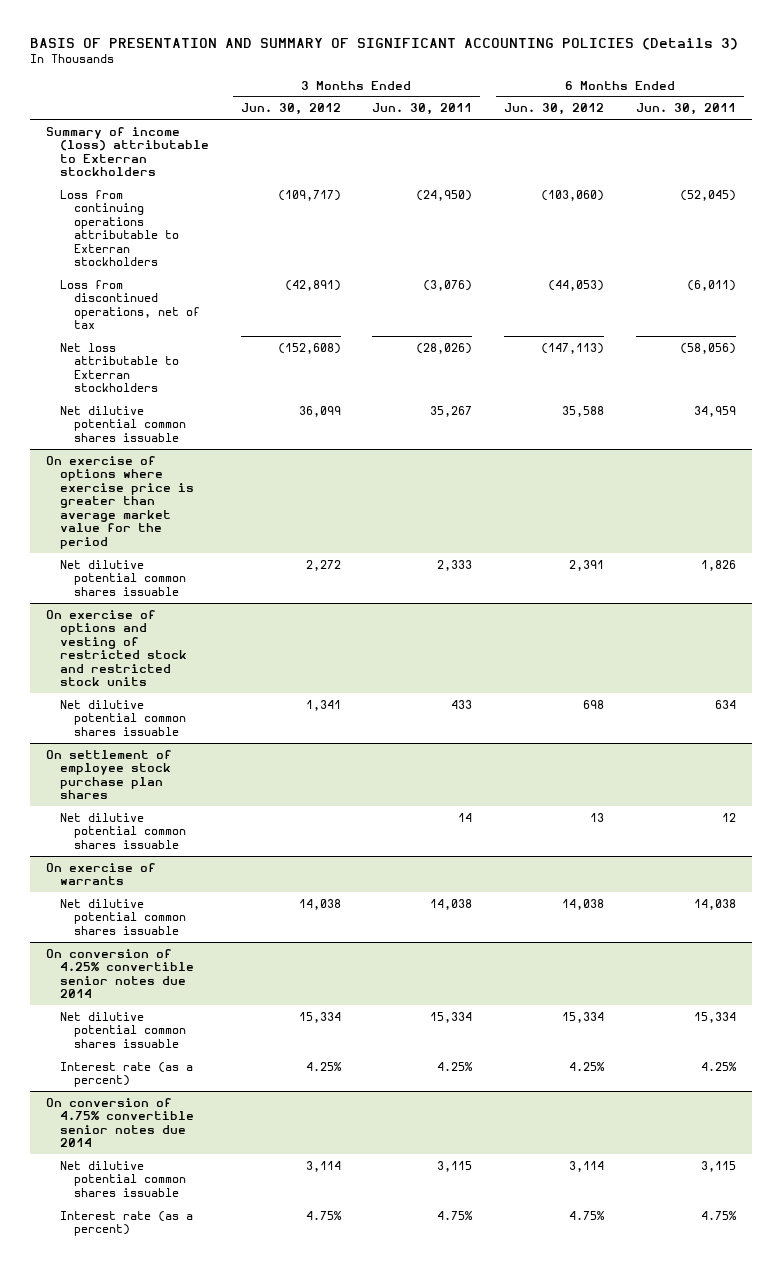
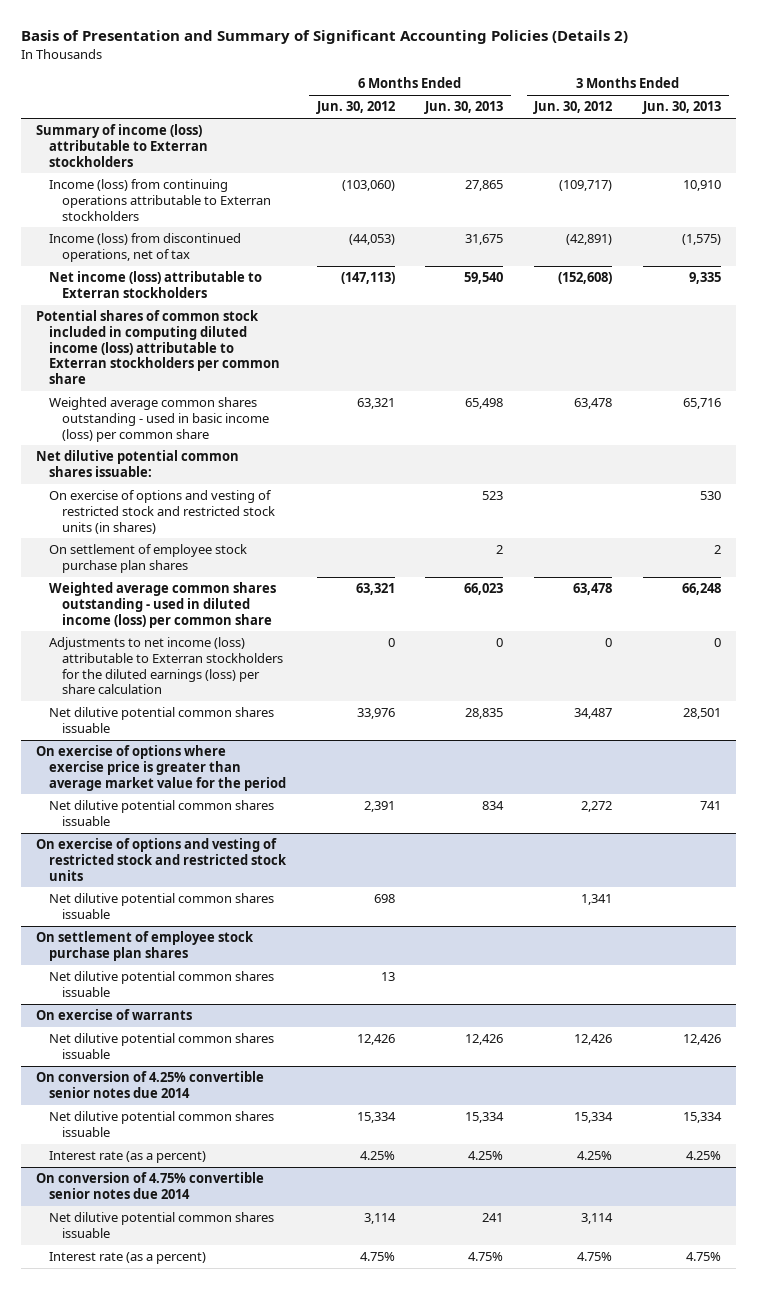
[30,37,739,50] BASIS OF PRESENTATION AND SUMMARY OF SIGNIFICANT ACCOUNTING POLICIES (Details 3) -> [20,30,628,45] Basis of Presentation and Summary of Significant Accounting Policies (Details 2)
[372,103,473,116] Jun. 30, 2011 -> none
[635,103,736,116] Jun. 30, 2011 -> none
none -> [424,101,504,115] Jun. 30, 2013
none -> [642,101,722,115] Jun. 30, 2013
[59,189,179,267] Loss from continuing operations attributable to Exterran stockholders -> [48,179,271,221] Income (loss) from continuing operations attributable to Exterran stockholders
[59,279,200,330] Loss from discontinued operations, net of tax -> [48,233,241,262] Income (loss) from discontinued operations, net of tax
[59,342,179,393] Net loss attributable to Exterran stockholders -> [48,271,262,298] Net income (loss) attributable to Exterran stockholders
none -> [36,310,280,385] Potential shares of common stock included in computing diluted income (loss) attributable to Exterran stockholders per common share
none -> [48,397,269,442] Weighted average common shares outstanding - used in basic income (loss) per common share
none -> [36,450,240,477] Net dilutive potential common shares issuable:
none -> [48,490,275,534] On exercise of options and vesting of restricted stock and restricted stock units (in shares)
none -> [48,544,247,573] On settlement of employee stock purchase plan shares
none -> [48,582,276,628] Weighted average common shares outstanding - used in diluted income (loss) per common share
none -> [48,637,283,695] Adjustments to net income (loss) attributable to Exterran stockholders for the diluted earnings (loss) per share calculation
[298,405,341,417] 36,099 -> [574,708,613,720] 34,487
[562,405,605,417] 35,588 -> [356,708,395,720] 33,976
[298,898,341,910] 14,038 -> [574,1034,613,1046] 12,426
[562,898,605,910] 14,038 -> [356,1034,395,1046] 12,426

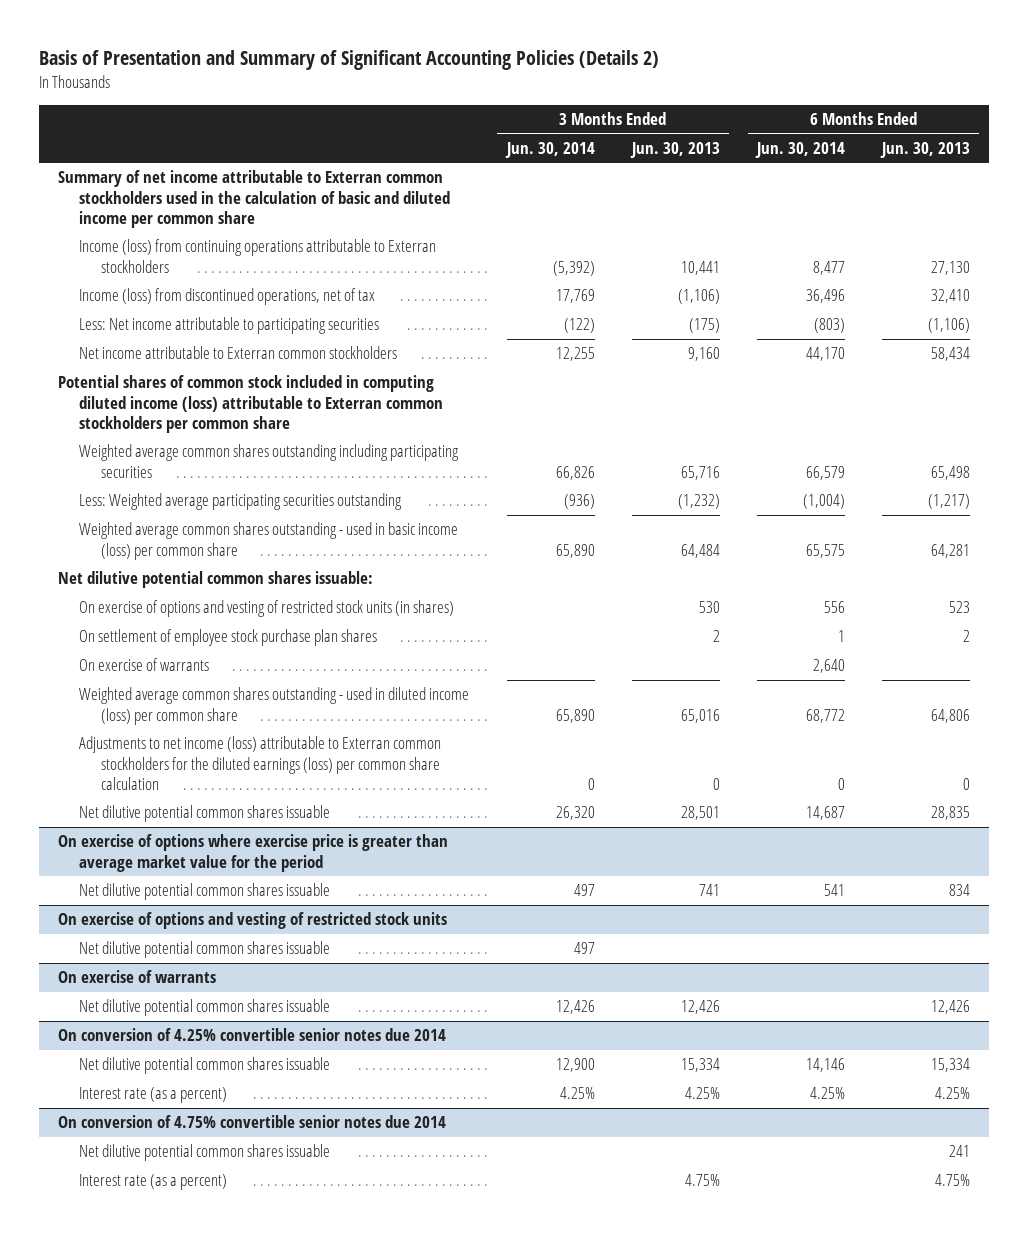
[315,101,395,115] Jun. 30, 2012 -> none
[533,101,613,115] Jun. 30, 2012 -> none
none -> [504,141,595,158] Jun. 30, 2014
none -> [754,141,845,158] Jun. 30, 2014
[36,124,208,167] Summary of income (loss) attributable to Exterran stockholders -> [57,170,451,229] Summary of net income attributable to Exterran common stockholders used in the calculation of basic and diluted income per common share
[465,180,504,192] 27,865 -> [931,260,971,275] 27,130
[683,180,722,192] 10,910 -> [680,260,720,275] 10,441
[465,234,504,246] 31,675 -> [931,289,971,304] 32,410
[682,234,722,246] (1,575) -> [677,289,720,305] (1,106)
none -> [79,317,380,335] Less: Net income attributable to participating securities
[48,271,262,298] Net income (loss) attributable to Exterran stockholders -> [79,346,398,360] Net income attributable to Exterran common stockholders
[464,272,504,285] 59,540 -> [931,347,971,362] 58,434
[689,272,722,285] 9,335 -> [687,347,720,362] 9,160
[36,310,280,385] Potential shares of common stock included in computing diluted income (loss) attributable to Exterran stockholders per common share -> [57,375,444,434] Potential shares of common stock included in computing diluted income (loss) attributable to Exterran common stockholders per common share
none -> [79,444,460,478] Weighted average common shares outstanding including participating securities
none -> [79,493,403,511] Less: Weighted average participating securities outstanding
[465,398,504,410] 65,498 -> [931,543,971,558] 64,281
[683,398,722,410] 65,716 -> [680,543,720,558] 64,484
[48,490,275,534] On exercise of options and vesting of restricted stock and restricted stock units (in shares) -> [79,600,455,618] On exercise of options and vesting of restricted stock units (in shares)
none -> [79,658,210,672] On exercise of warrants
[464,583,504,596] 66,023 -> [931,708,971,723] 64,806
[682,583,722,596] 66,248 -> [680,708,720,723] 65,016
[48,637,283,695] Adjustments to net income (loss) attributable to Exterran stockholders for the diluted earnings (loss) per share calculation -> [79,736,442,791] Adjustments to net income (loss) attributable to Exterran common stockholders for the diluted earnings (loss) per common share calculation
[48,893,274,919] Net dilutive potential common shares issuable -> none
[36,931,255,961] On settlement of employee stock purchase plan shares -> none
[36,838,287,881] On exercise of options and vesting of restricted stock and restricted stock units -> [57,912,447,930] On exercise of options and vesting of restricted stock units

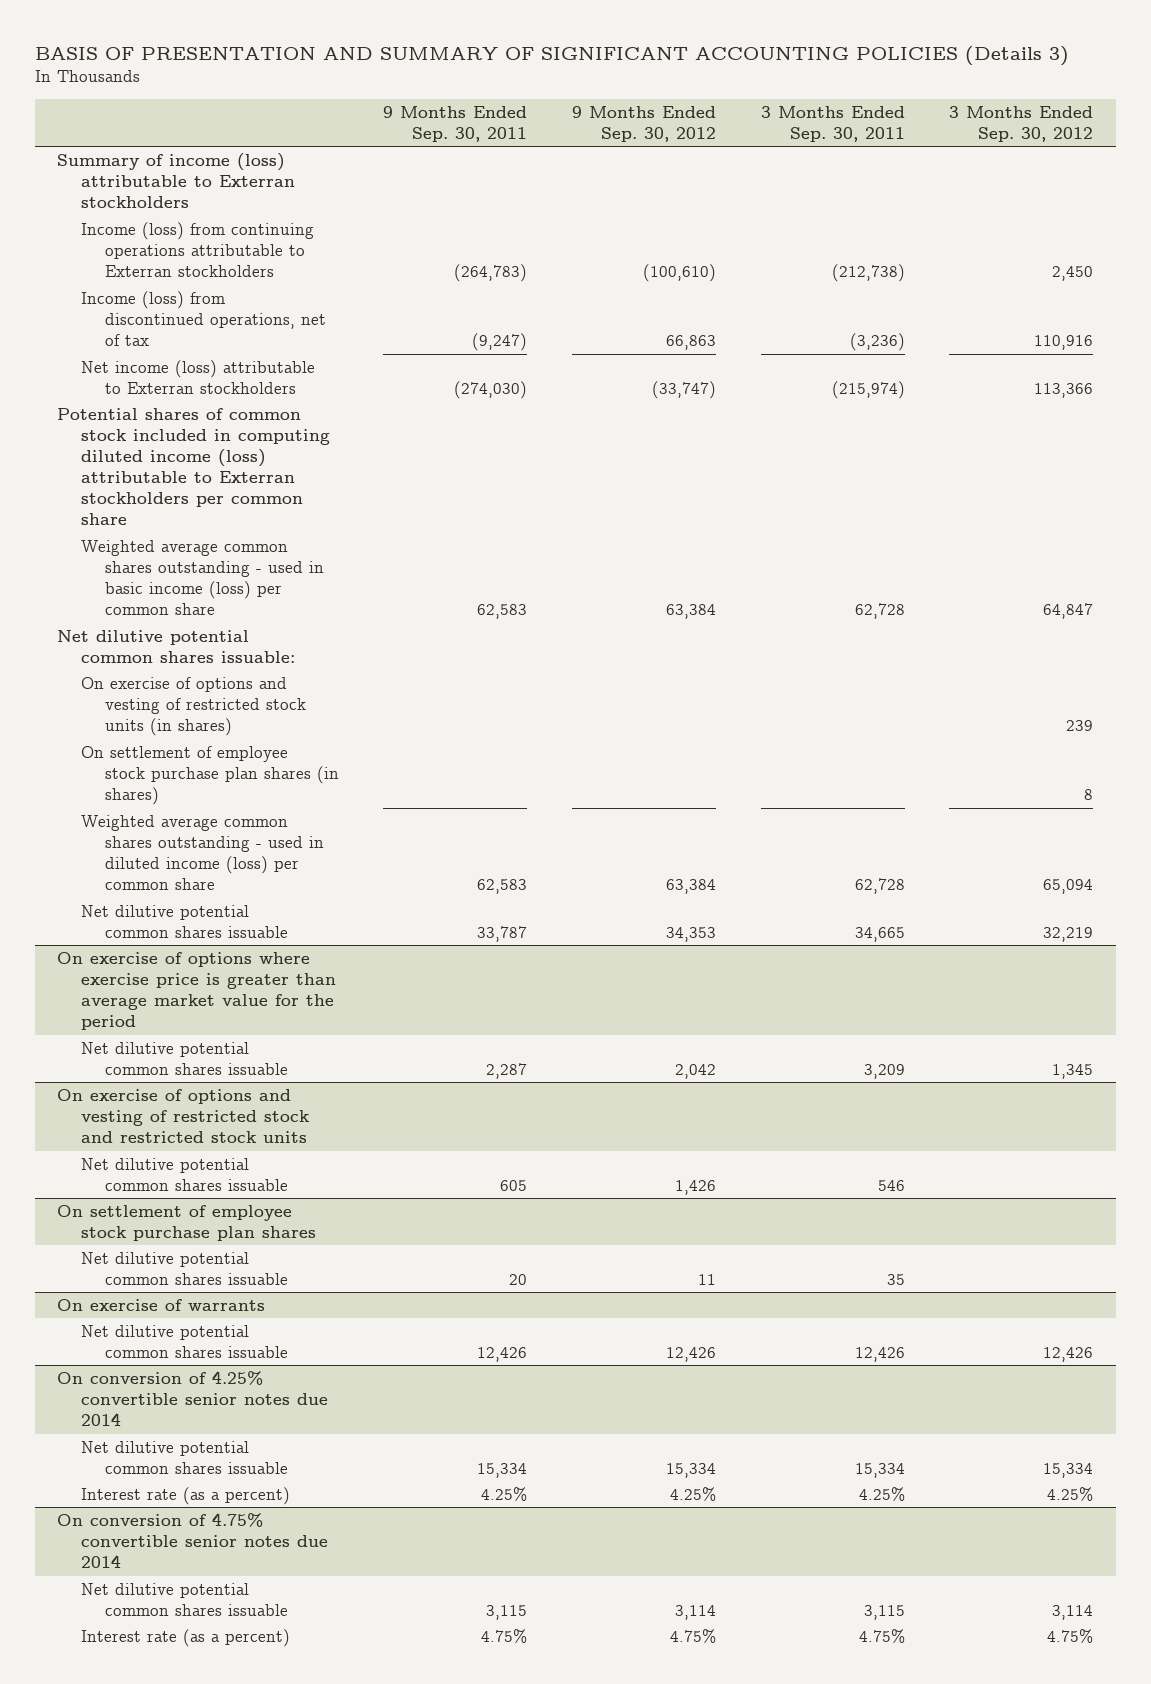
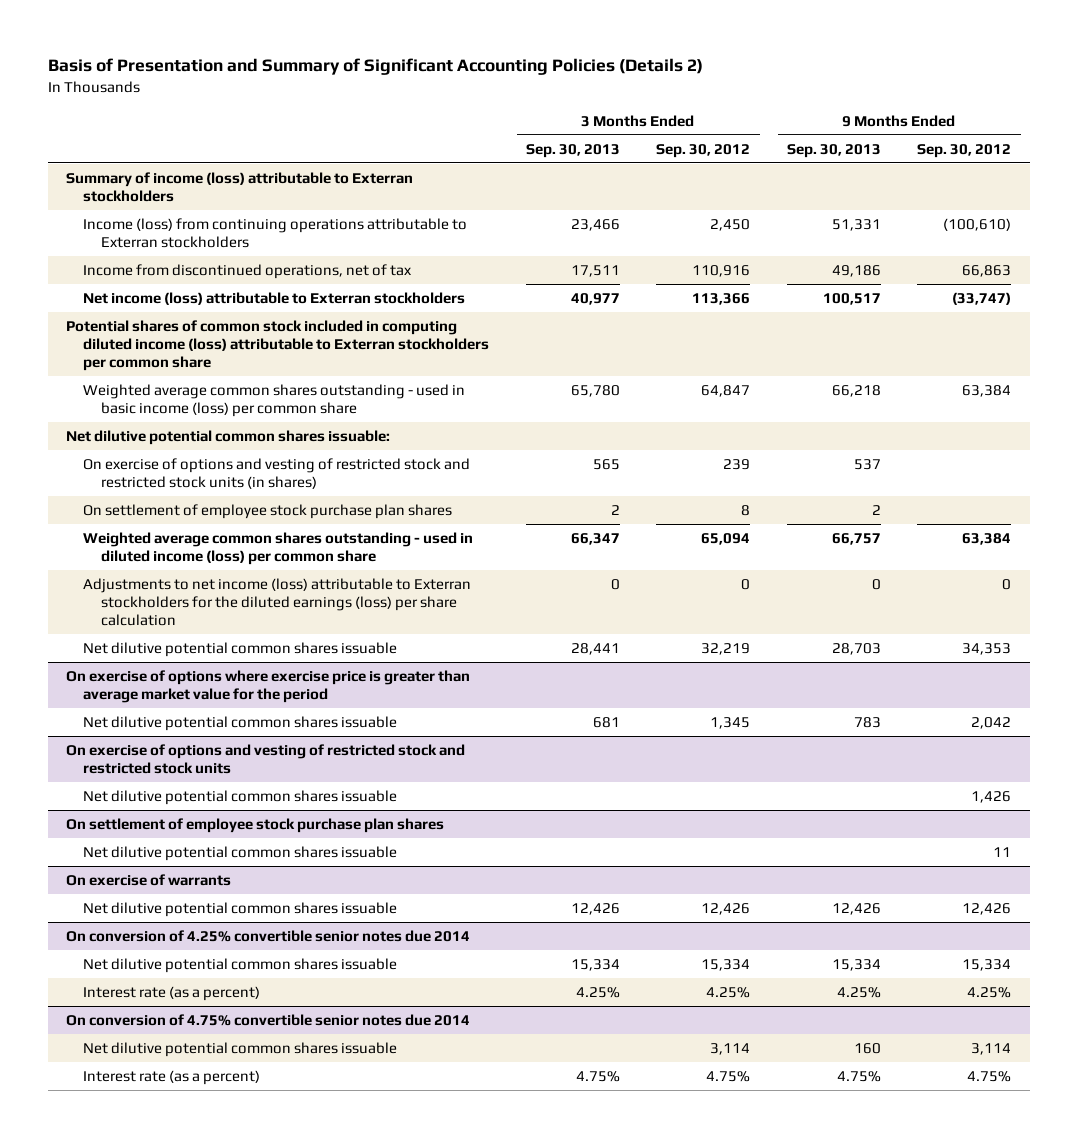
[35,46,1070,67] BASIS OF PRESENTATION AND SUMMARY OF SIGNIFICANT ACCOUNTING POLICIES (Details 3) -> [47,58,703,76] Basis of Presentation and Summary of Significant Accounting Policies (Details 2)
[383,105,528,142] 9 Months Ended Sep. 30, 2011 -> none
[760,105,905,142] 3 Months Ended Sep. 30, 2011 -> none
none -> [525,143,620,158] Sep. 30, 2013
none -> [786,143,881,158] Sep. 30, 2013
[80,290,326,346] Income (loss) from discontinued operations, net of tax -> [83,263,413,279] Income from discontinued operations, net of tax
[80,676,306,736] On exercise of options and vesting of restricted stock units (in shares) -> [83,457,471,490] On exercise of options and vesting of restricted stock and restricted stock units (in shares)
[80,745,339,805] On settlement of employee stock purchase plan shares (in shares) -> [83,503,453,519] On settlement of employee stock purchase plan shares
none -> [83,577,472,627] Adjustments to net income (loss) attributable to Exterran stockholders for the diluted earnings (loss) per share calculation

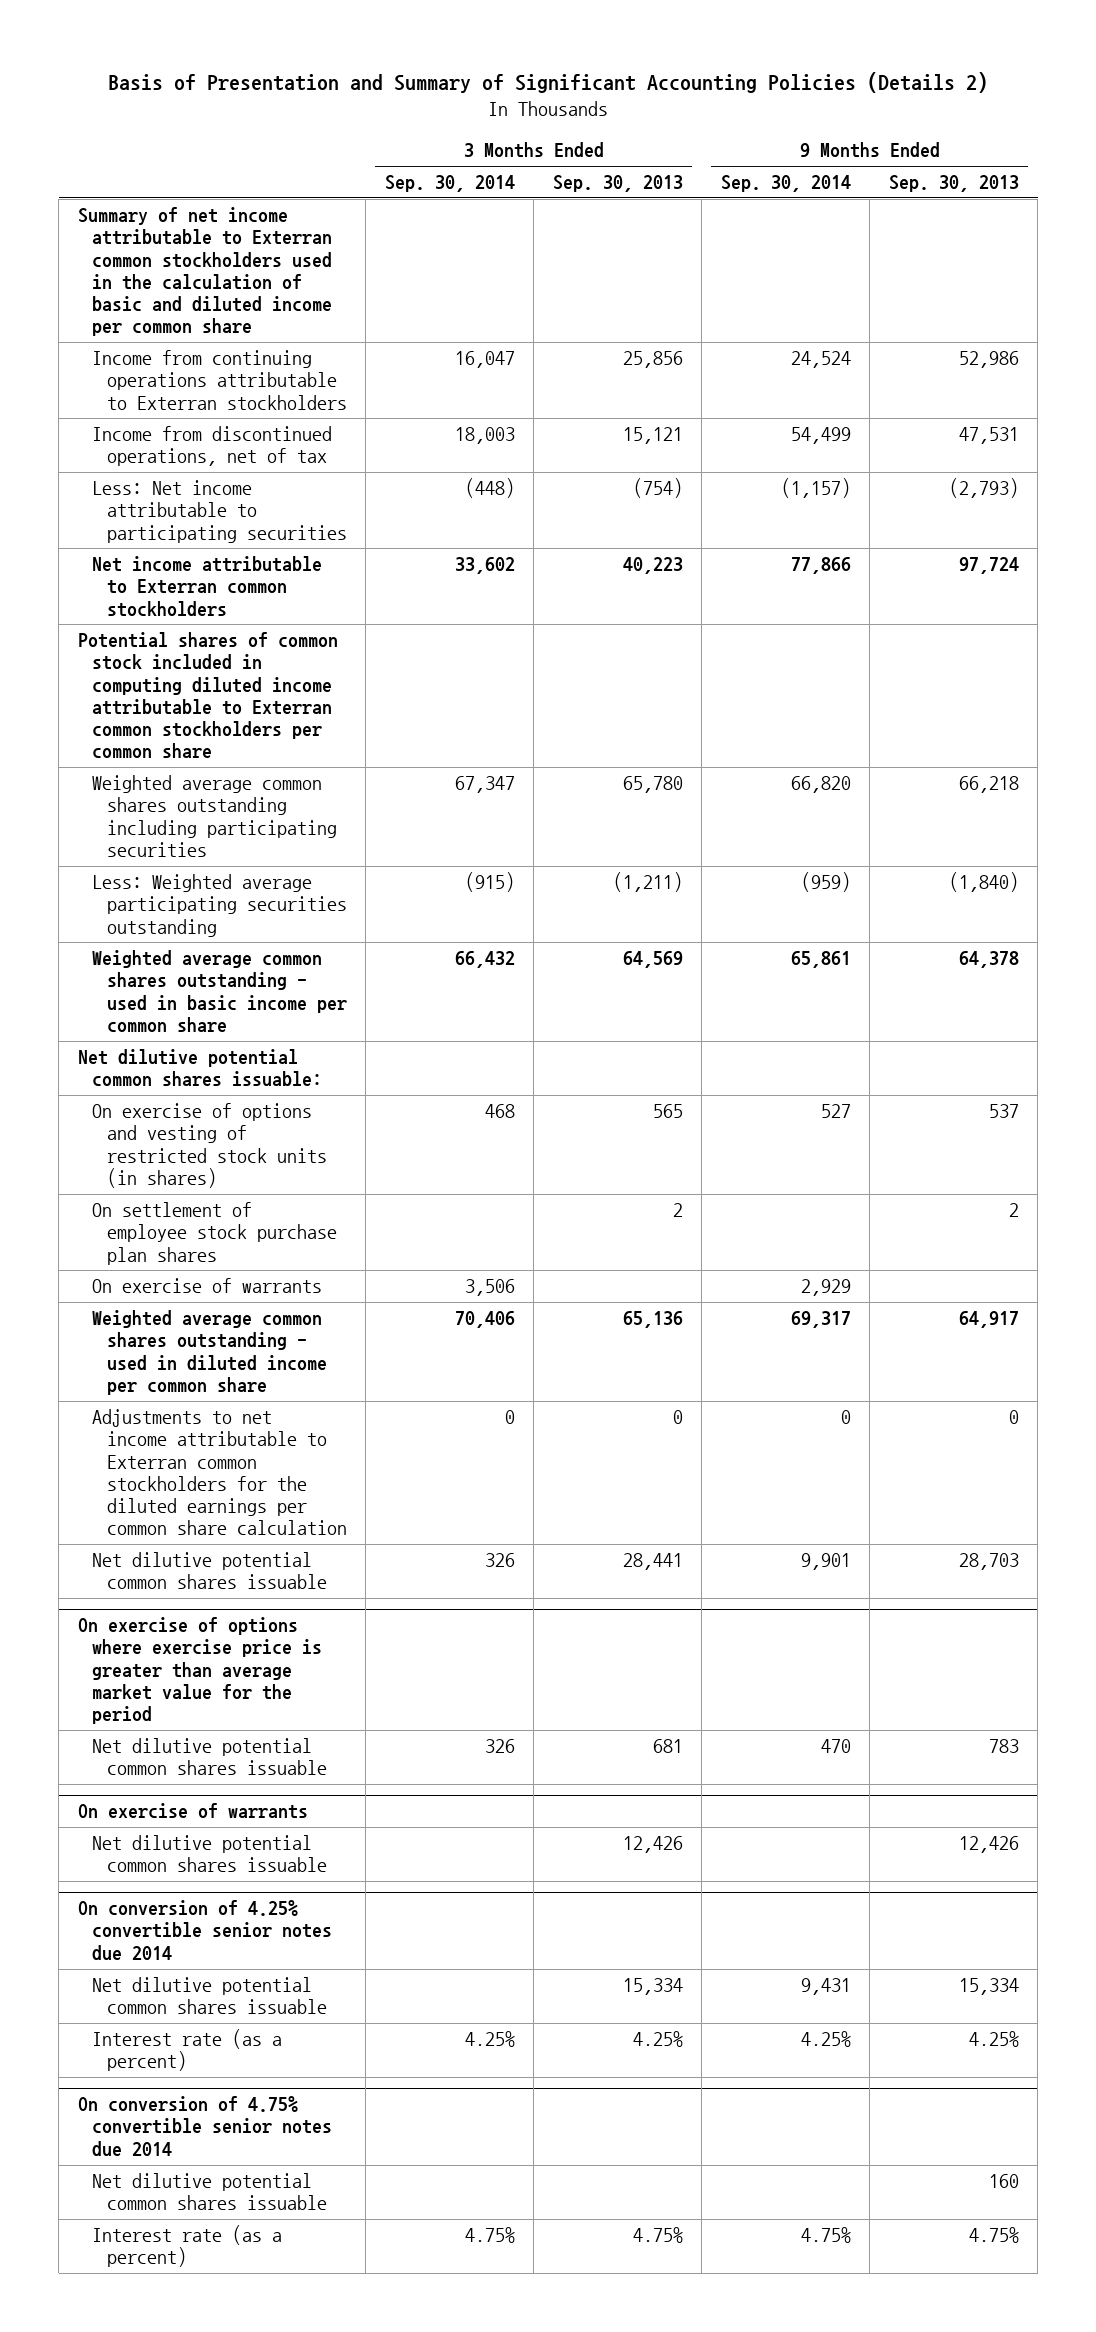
[656,143,751,158] Sep. 30, 2012 -> none
[917,143,1012,158] Sep. 30, 2012 -> none
none -> [384,175,515,193] Sep. 30, 2014
none -> [720,175,851,193] Sep. 30, 2014
[66,171,414,203] Summary of income (loss) attributable to Exterran stockholders -> [77,207,333,337] Summary of net income attributable to Exterran common stockholders used in the calculation of basic and diluted income per common share
[83,217,468,249] Income (loss) from continuing operations attributable to Exterran stockholders -> [92,350,347,410] Income from continuing operations attributable to Exterran stockholders
[570,218,620,231] 23,466 -> [622,351,683,369] 25,856
[831,218,881,231] 51,331 -> [958,351,1019,369] 52,986
[570,264,620,277] 17,511 -> [622,427,683,445] 15,121
[831,264,881,277] 49,186 -> [958,427,1019,445] 47,531
none -> [92,480,347,543] Less: Net income attributable to participating securities
[83,291,466,305] Net income (loss) attributable to Exterran stockholders -> [92,556,323,617] Net income attributable to Exterran common stockholders
[570,292,620,305] 40,977 -> [622,557,683,575] 40,223
[822,292,881,305] 100,517 -> [958,557,1019,575] 97,724
[66,319,490,372] Potential shares of common stock included in computing diluted income (loss) attributable to Exterran stockholders per common share -> [77,632,338,760] Potential shares of common stock included in computing diluted income attributable to Exterran common stockholders per common share
none -> [92,775,337,857] Weighted average common shares outstanding including participating securities
none -> [92,874,347,937] Less: Weighted average participating securities outstanding
[83,383,466,418] Weighted average common shares outstanding - used in basic income (loss) per common share -> [92,950,347,1033] Weighted average common shares outstanding - used in basic income per common share
[570,384,620,397] 65,780 -> [622,951,683,969] 64,569
[831,384,881,397] 66,218 -> [958,951,1019,969] 64,378
[83,457,471,490] On exercise of options and vesting of restricted stock and restricted stock units (in shares) -> [92,1103,327,1188] On exercise of options and vesting of restricted stock units (in shares)
none -> [92,1278,323,1294] On exercise of warrants
[83,531,474,566] Weighted average common shares outstanding - used in diluted income (loss) per common share -> [92,1310,327,1395] Weighted average common shares outstanding - used in diluted income per common share
[570,532,620,545] 66,347 -> [622,1311,683,1329] 65,136
[831,532,881,545] 66,757 -> [958,1311,1019,1329] 64,917
[83,577,472,627] Adjustments to net income (loss) attributable to Exterran stockholders for the diluted earnings (loss) per share calculation -> [92,1409,347,1536] Adjustments to net income attributable to Exterran common stockholders for the diluted earnings per common share calculation
[66,743,466,775] On exercise of options and vesting of restricted stock and restricted stock units -> none
[83,789,398,805] Net dilutive potential common shares issuable -> none
[66,817,445,833] On settlement of employee stock purchase plan shares -> none
[83,845,398,861] Net dilutive potential common shares issuable -> none

